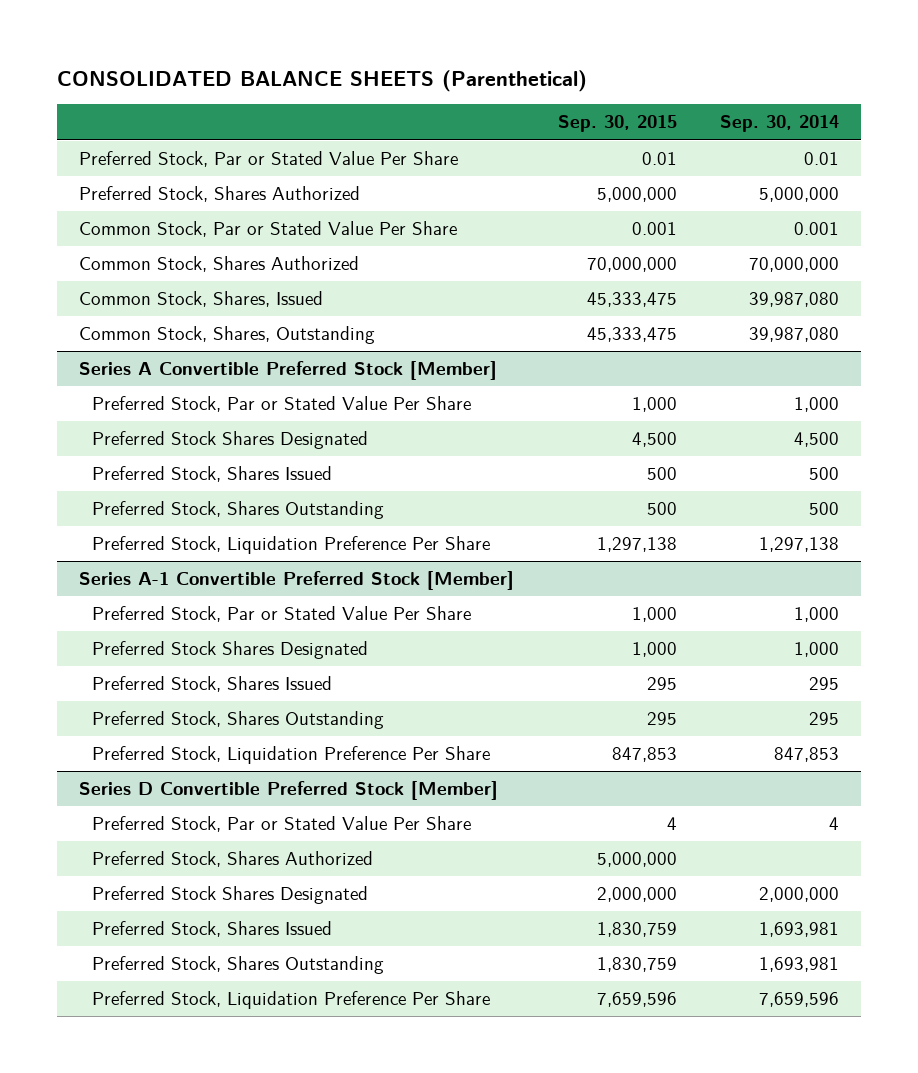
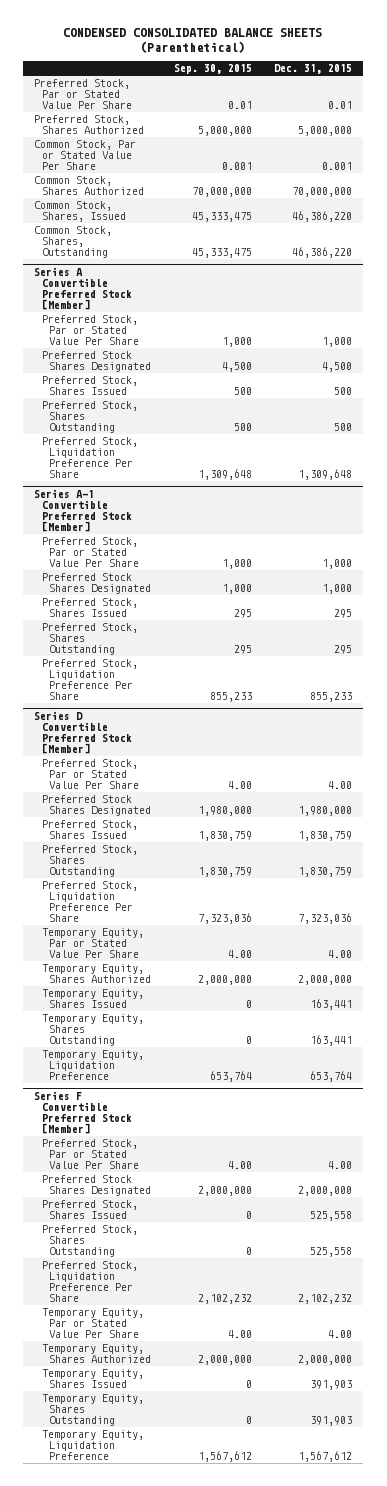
[57,69,588,92] CONSOLIDATED BALANCE SHEETS (Parenthetical) -> [63,28,323,53] CONDENSED CONSOLIDATED BALANCE SHEETS (Parenthetical)
[720,115,840,133] Sep. 30, 2014 -> none
none -> [274,64,353,75] Dec. 31, 2015
[596,537,677,553] 1,297,138 -> [197,469,252,481] 1,309,648
[611,747,677,763] 847,853 -> [209,692,252,703] 855,233
[92,851,374,868] Preferred Stock, Shares Authorized -> none
[666,817,677,831] 4 -> [227,781,252,790] 4.00
[596,887,677,903] 2,000,000 -> [197,806,252,817] 1,980,000
[596,992,677,1008] 7,659,596 -> [197,913,252,925] 7,323,036
none -> [41,928,144,959] Temporary Equity, Par or Stated Value Per Share
none -> [41,964,151,984] Temporary Equity, Shares Authorized
none -> [41,989,144,1009] Temporary Equity, Shares Issued
none -> [41,1014,144,1047] Temporary Equity, Shares Outstanding
none -> [41,1050,144,1081] Temporary Equity, Liquidation Preference
none -> [34,1090,132,1134] Series F Convertible Preferred Stock [Member]
none -> [41,1139,139,1170] Preferred Stock, Par or Stated Value Per Share
none -> [41,1175,151,1197] Preferred Stock Shares Designated
none -> [41,1200,138,1220] Preferred Stock, Shares Issued
none -> [41,1225,138,1258] Preferred Stock, Shares Outstanding
none -> [41,1261,138,1303] Preferred Stock, Liquidation Preference Per Share
none -> [41,1308,144,1339] Temporary Equity, Par or Stated Value Per Share
none -> [41,1344,151,1364] Temporary Equity, Shares Authorized
none -> [41,1369,144,1389] Temporary Equity, Shares Issued
none -> [41,1394,144,1427] Temporary Equity, Shares Outstanding
none -> [41,1430,144,1461] Temporary Equity, Liquidation Preference

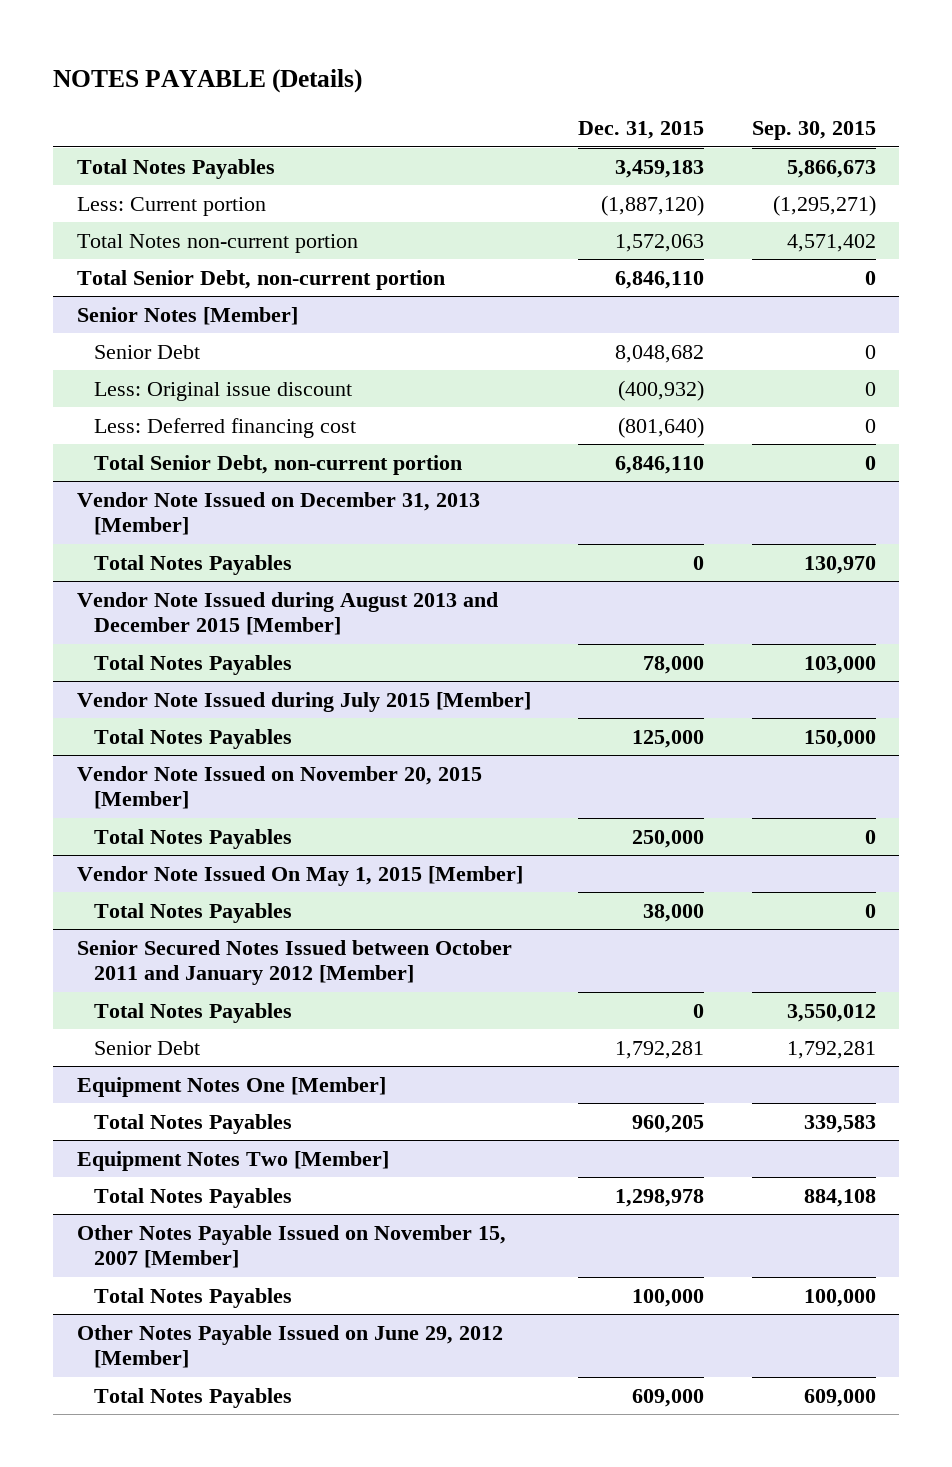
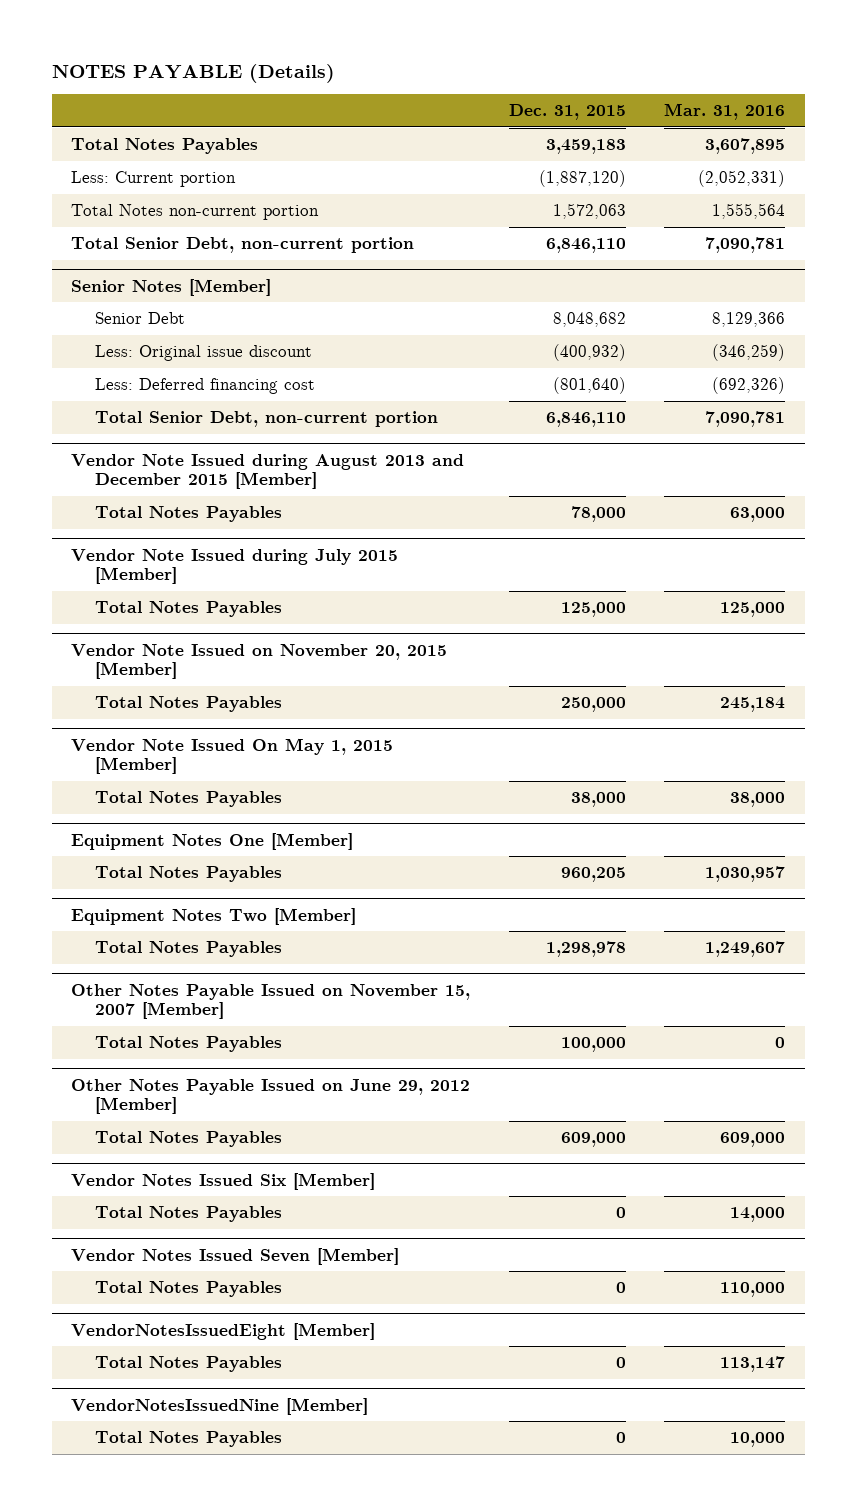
[751,121,876,141] Sep. 30, 2015 -> none
none -> [664,103,786,121] Mar. 31, 2016
[76,491,480,536] Vendor Note Issued on December 31, 2013 [Member] -> none
[94,554,293,575] Total Notes Payables -> none
[76,939,512,986] Senior Secured Notes Issued between October 2011 and January 2012 [Member] -> none
[94,1002,293,1023] Total Notes Payables -> none
[94,1040,201,1055] Senior Debt -> none
none -> [71,1172,376,1190] Vendor Notes Issued Six [Member]
none -> [94,1206,282,1223] Total Notes Payables
none -> [71,1247,400,1265] Vendor Notes Issued Seven [Member]
none -> [94,1281,282,1298] Total Notes Payables
none -> [71,1322,376,1340] VendorNotesIssuedEight [Member]
none -> [94,1356,282,1373] Total Notes Payables
none -> [71,1397,369,1415] VendorNotesIssuedNine [Member]
none -> [94,1431,282,1448] Total Notes Payables

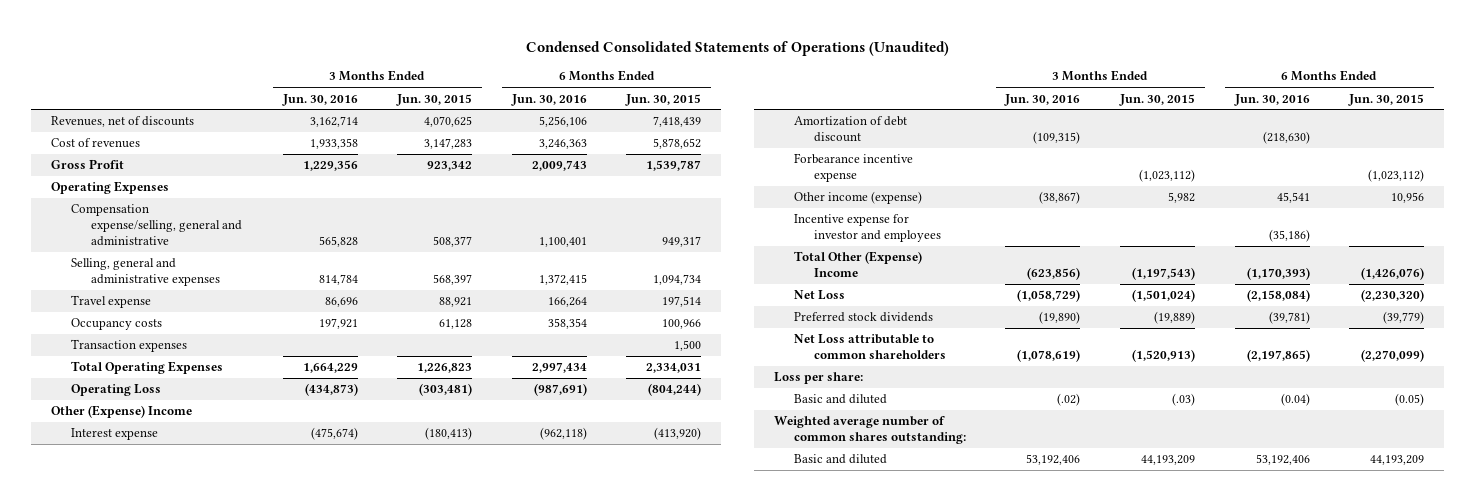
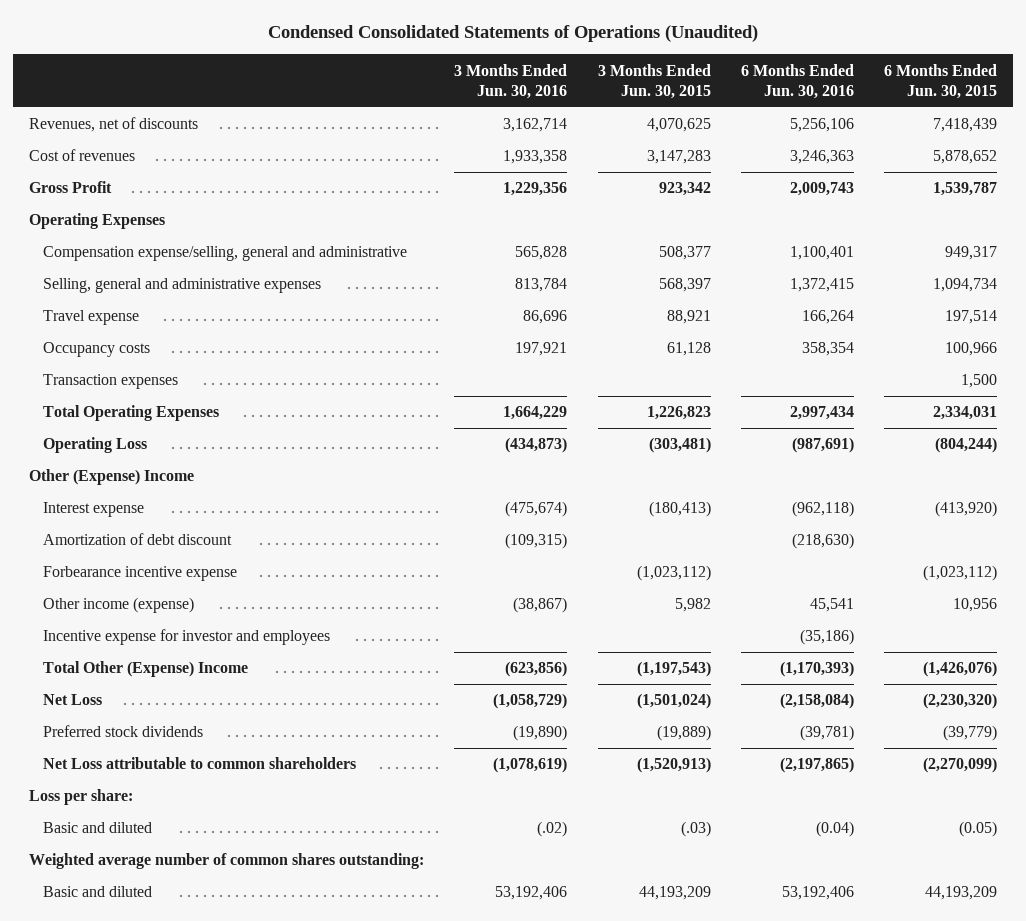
[318,274,358,286] 814,784 -> [515,278,568,293] 813,784

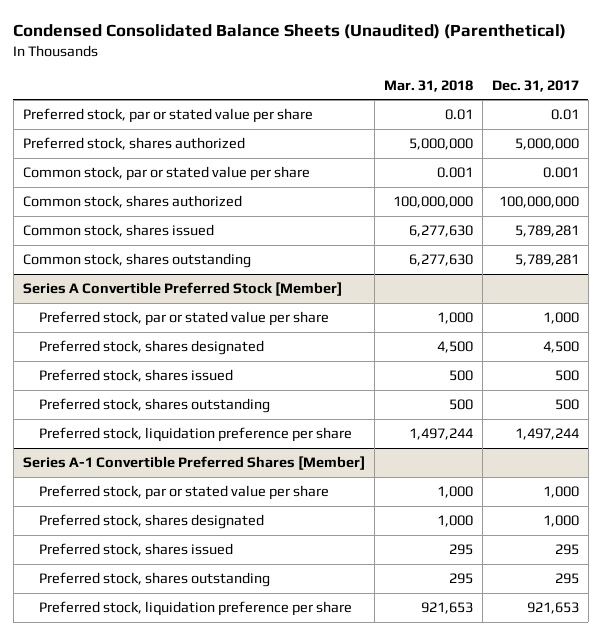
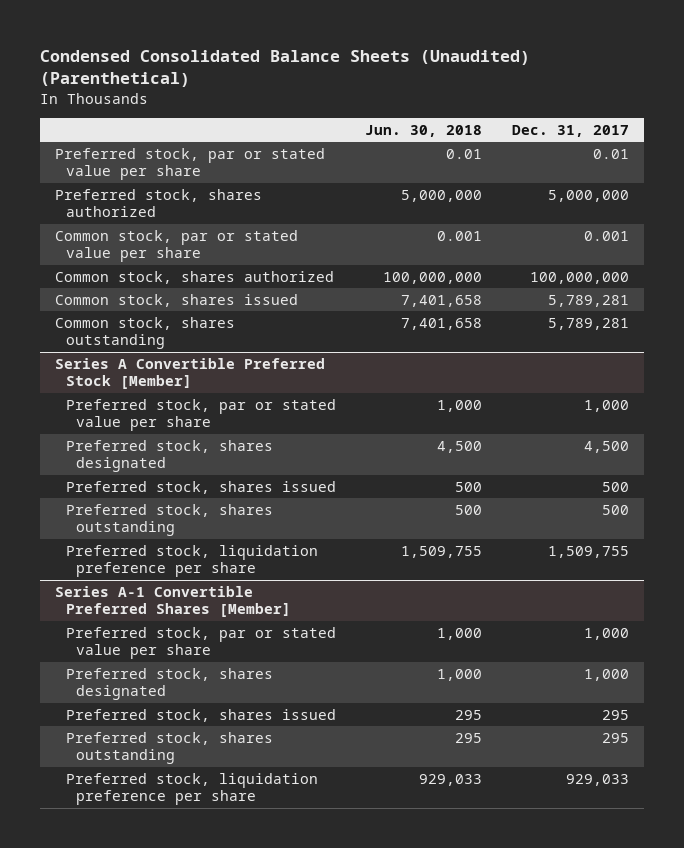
[383,79,473,92] Mar. 31, 2018 -> none
none -> [365,124,483,137] Jun. 30, 2018
[514,428,579,441] 1,497,244 -> [548,545,630,558] 1,509,755
[526,602,579,615] 921,653 -> [566,773,630,786] 929,033

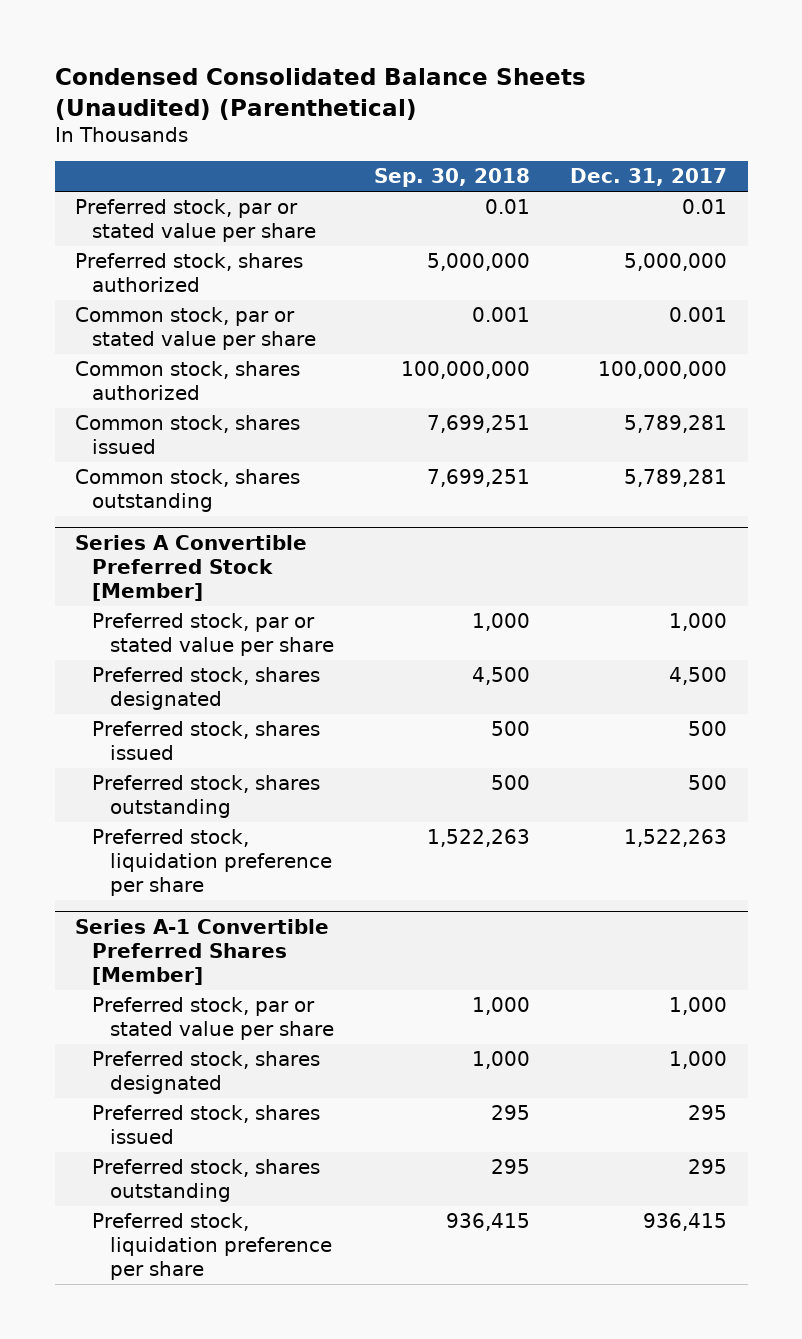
[365,124,483,137] Jun. 30, 2018 -> none
none -> [374,168,531,188] Sep. 30, 2018
[548,545,630,558] 1,509,755 -> [624,828,728,847] 1,522,263
[566,773,630,786] 929,033 -> [643,1212,728,1231] 936,415

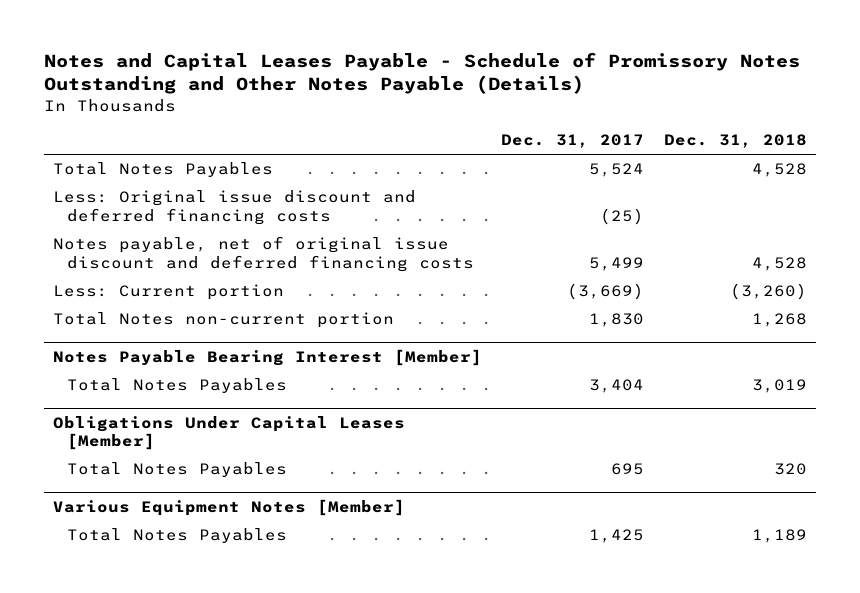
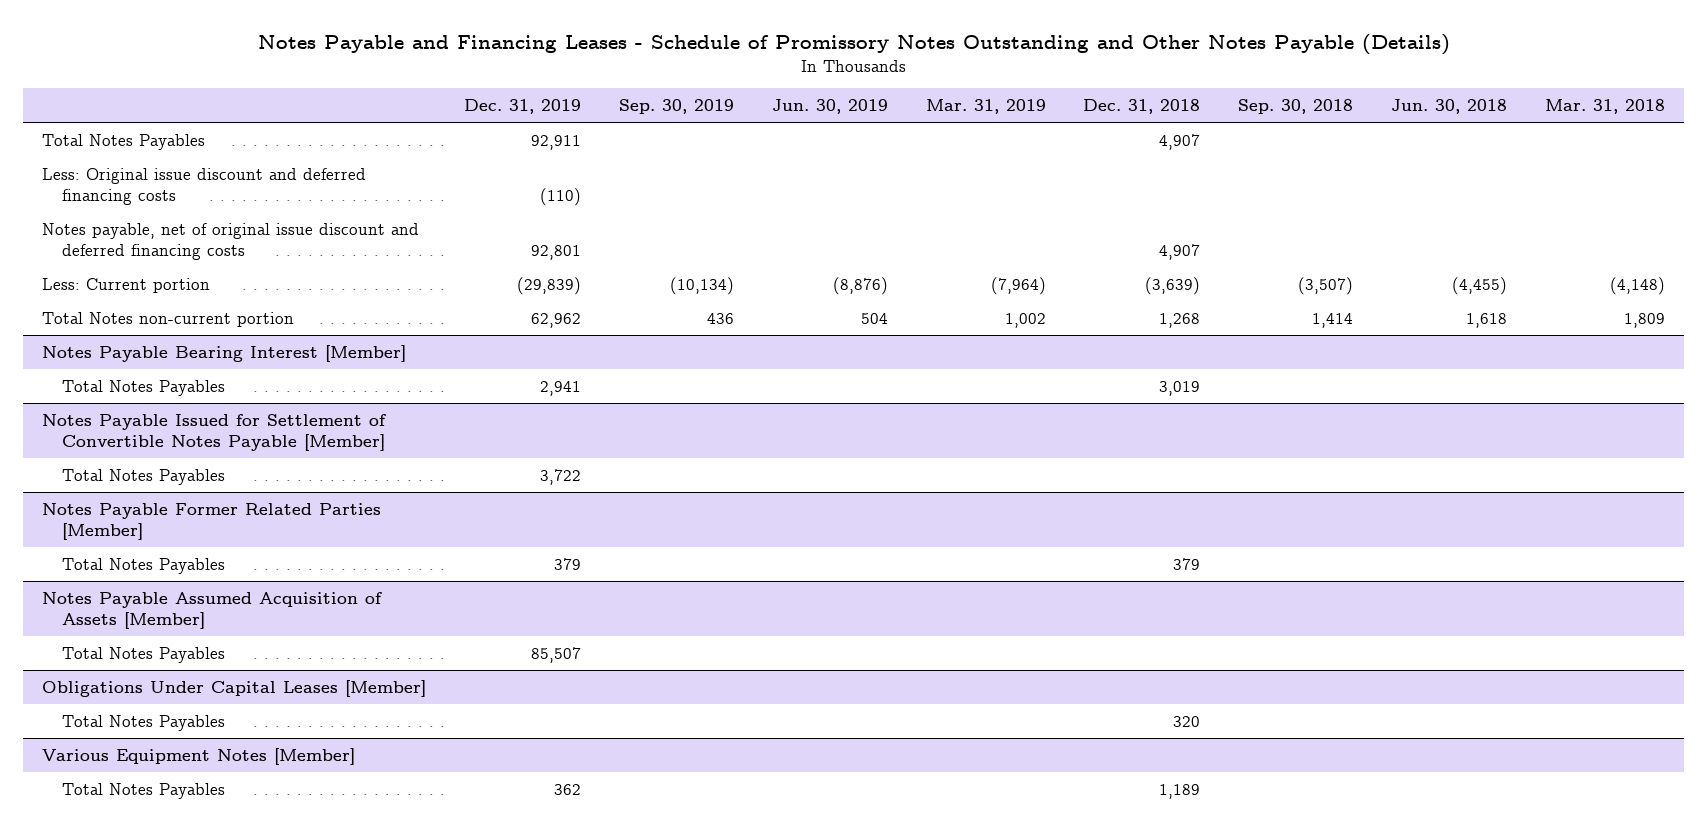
[43,51,800,95] Notes and Capital Leases Payable - Schedule of Promissory Notes Outstanding and Other Notes Payable (Details) -> [257,34,1450,56] Notes Payable and Financing Leases - Schedule of Promissory Notes Outstanding and Other Notes Payable (Details)
[501,134,645,149] Dec. 31, 2017 -> none
none -> [463,99,581,115] Dec. 31, 2019
none -> [618,99,734,115] Sep. 30, 2019
none -> [771,99,888,115] Jun. 30, 2019
none -> [925,99,1046,115] Mar. 31, 2019
none -> [1238,99,1354,115] Sep. 30, 2018
none -> [1391,99,1508,115] Jun. 30, 2018
none -> [1545,99,1666,115] Mar. 31, 2018
[751,163,807,178] 4,528 -> [1159,133,1201,150] 4,907
[751,256,807,271] 4,528 -> [1159,244,1201,261] 4,907
[729,283,807,301] (3,260) -> [1145,276,1201,295] (3,639)
none -> [41,413,386,452] Notes Payable Issued for Settlement of Convertible Notes Payable [Member]
none -> [61,468,225,485] Total Notes Payables
none -> [41,502,381,541] Notes Payable Former Related Parties [Member]
none -> [61,557,225,574] Total Notes Payables
none -> [41,591,382,630] Notes Payable Assumed Acquisition of Assets [Member]
none -> [61,646,225,663] Total Notes Payables

